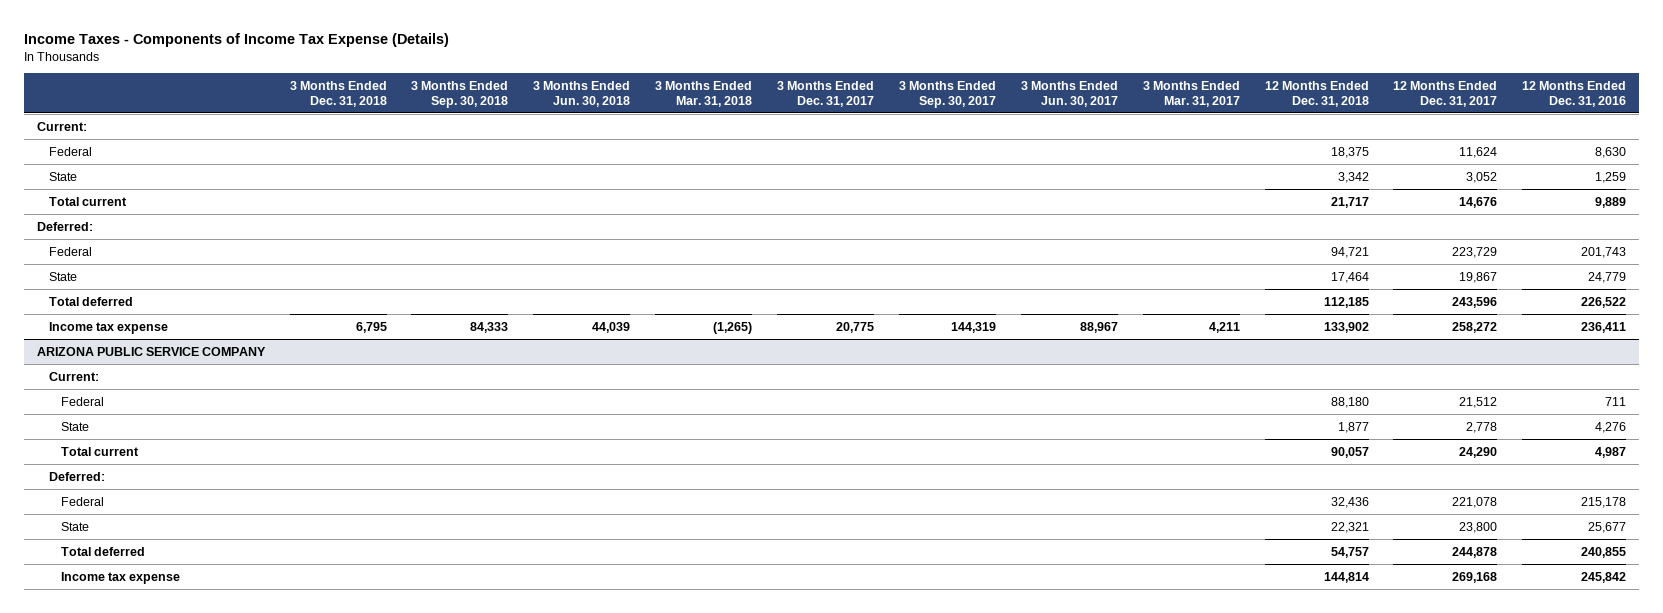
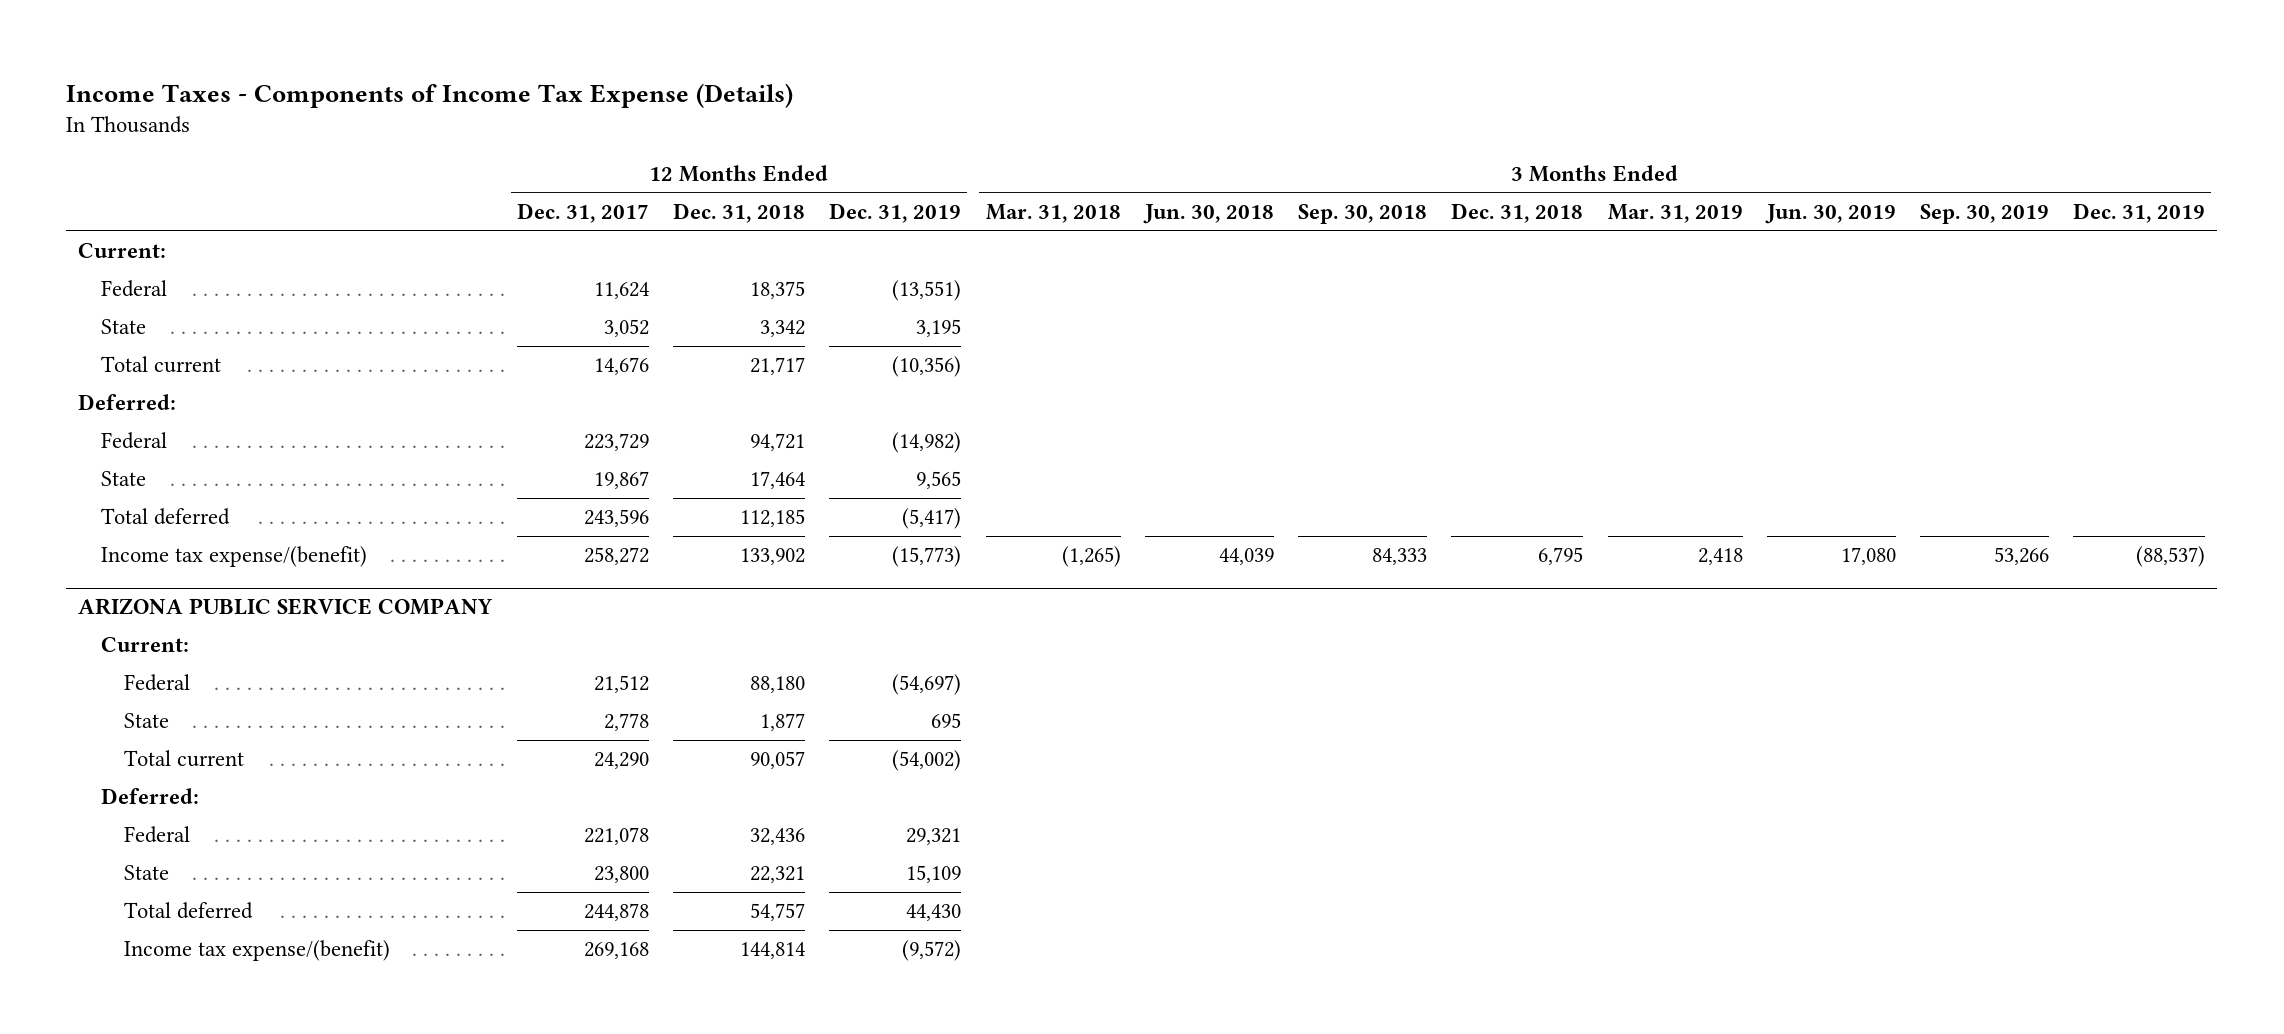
[777,80,875,107] 3 Months Ended Dec. 31, 2017 -> none
[898,80,996,108] 3 Months Ended Sep. 30, 2017 -> none
[1020,80,1118,107] 3 Months Ended Jun. 30, 2017 -> none
[1142,80,1240,107] 3 Months Ended Mar. 31, 2017 -> none
[1522,80,1627,107] 12 Months Ended Dec. 31, 2016 -> none
none -> [829,202,962,223] Dec. 31, 2019
none -> [1607,203,1743,223] Mar. 31, 2019
none -> [1764,203,1896,224] Jun. 30, 2019
none -> [1920,203,2050,224] Sep. 30, 2019
none -> [2073,202,2206,223] Dec. 31, 2019
[49,321,169,334] Income tax expense -> [101,546,368,568] Income tax expense/(benefit)
[61,571,181,584] Income tax expense -> [124,940,391,962] Income tax expense/(benefit)

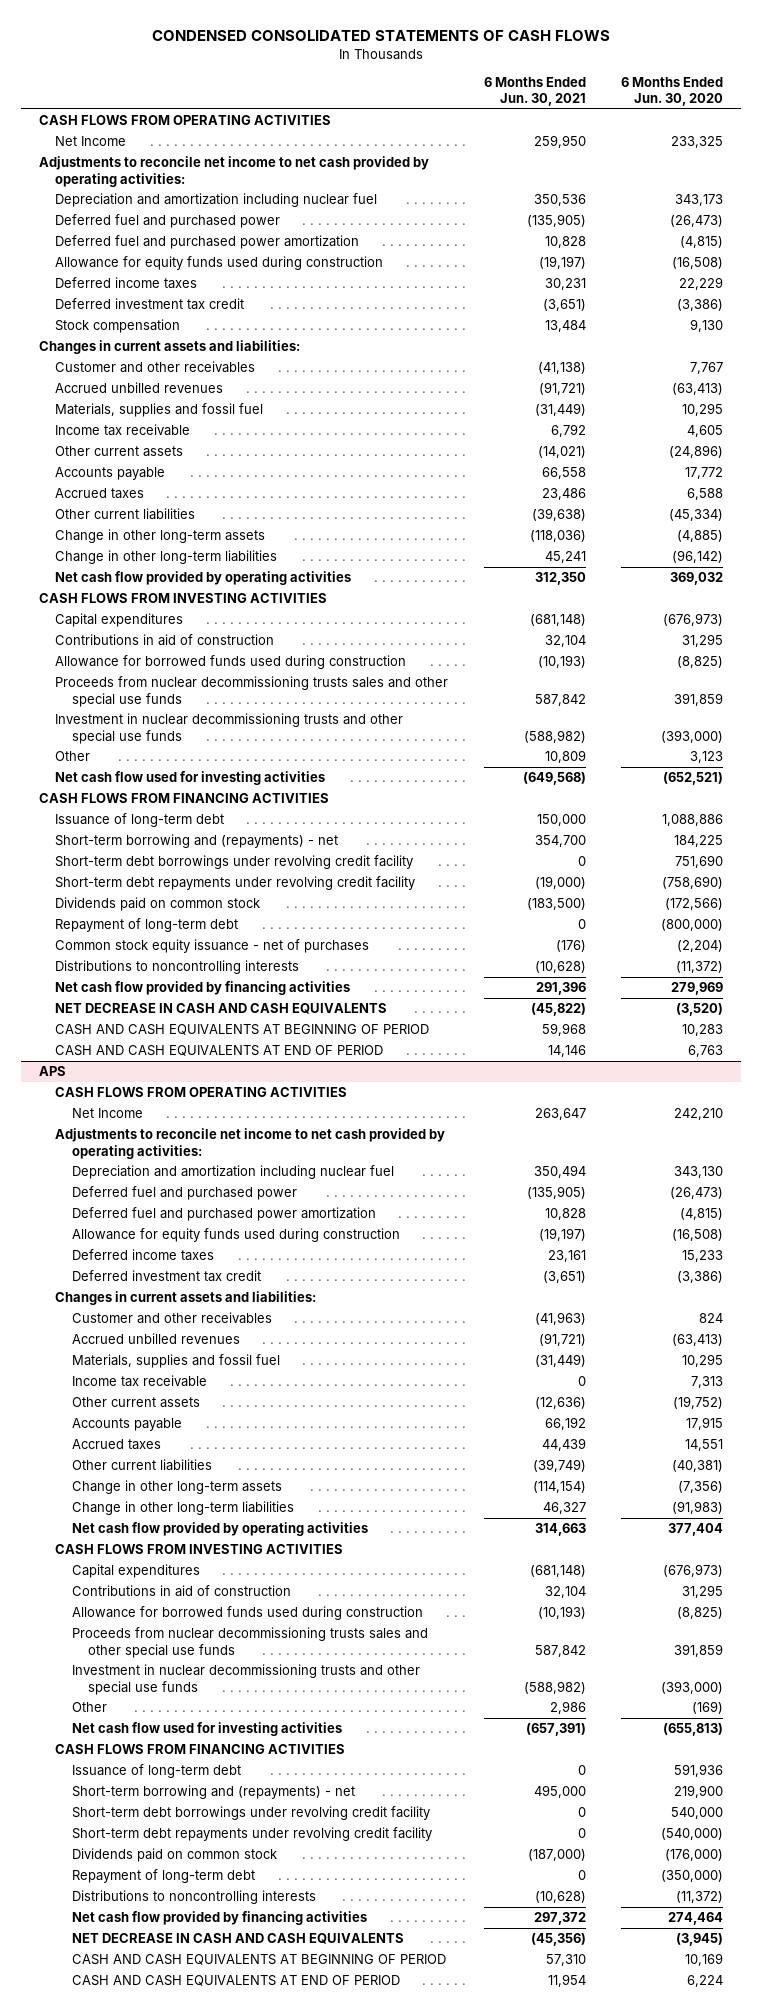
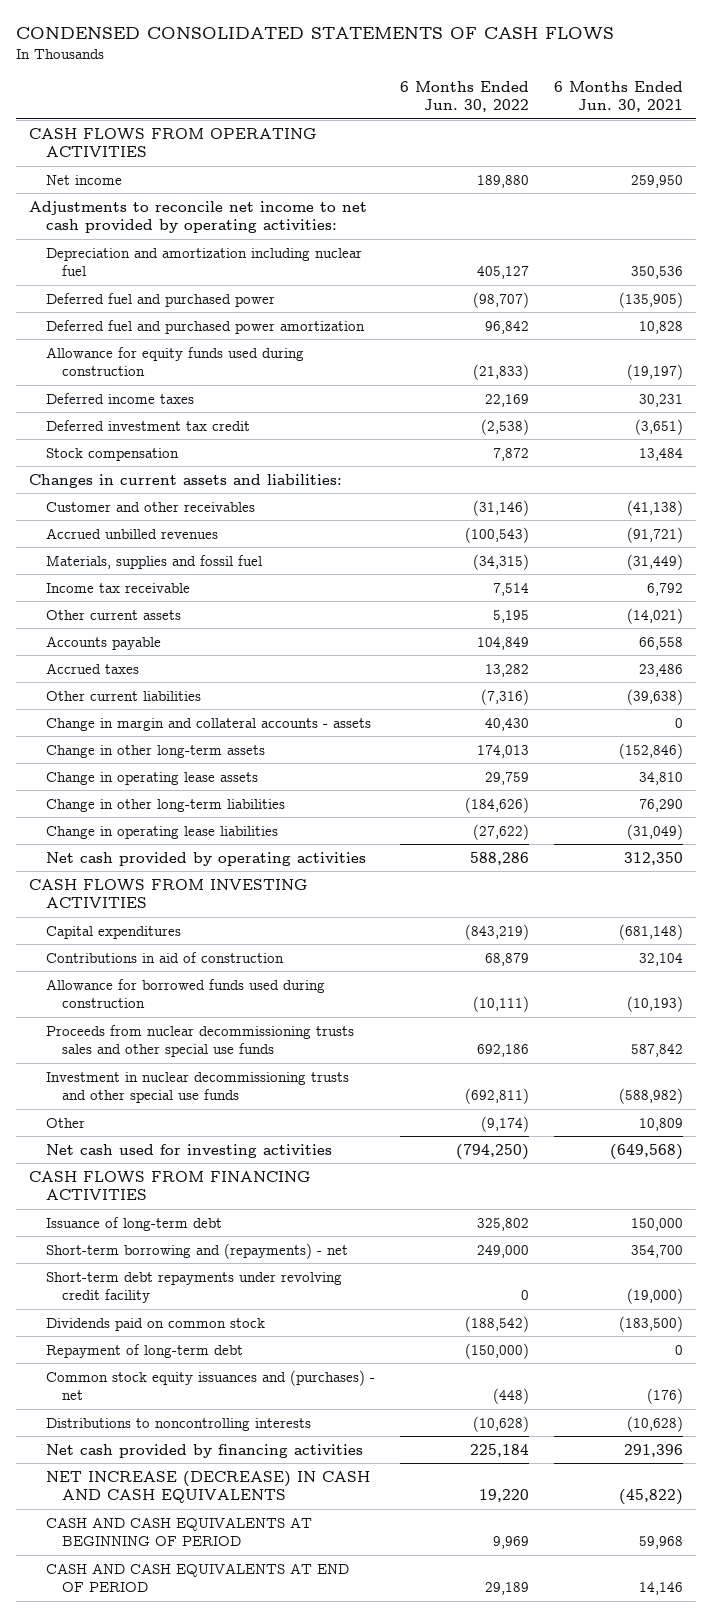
[620,76,723,107] 6 Months Ended Jun. 30, 2020 -> none
none -> [399,80,529,113] 6 Months Ended Jun. 30, 2022
[55,136,127,147] Net Income -> [45,174,122,185] Net income
none -> [45,717,371,731] Change in margin and collateral accounts - assets
[529,530,586,543] (118,036) -> [619,742,684,759] (152,846)
none -> [45,771,258,785] Change in operating lease assets
[544,551,586,564] 45,241 -> [639,798,684,812] 76,290
none -> [45,825,278,839] Change in operating lease liabilities
[55,571,352,586] Net cash flow provided by operating activities -> [45,851,366,866] Net cash provided by operating activities
[55,771,326,786] Net cash flow used for investing activities -> [45,1143,332,1158] Net cash used for investing activities
[55,855,414,870] Short-term debt borrowings under revolving credit facility -> none
[55,939,370,954] Common stock equity issuance - net of purchases -> [45,1369,375,1401] Common stock equity issuances and (purchases) - net
[55,981,351,996] Net cash flow provided by financing activities -> [45,1443,363,1458] Net cash provided by financing activities
[55,1003,388,1015] NET DECREASE IN CASH AND CASH EQUIVALENTS -> [45,1470,370,1504] NET INCREASE (DECREASE) IN CASH AND CASH EQUIVALENTS
[38,1066,66,1077] APS -> none
[55,1087,348,1098] CASH FLOWS FROM OPERATING ACTIVITIES -> none
[71,1108,143,1119] Net Income -> none
[55,1128,446,1159] Adjustments to reconcile net income to net cash provided by operating activities: -> none
[71,1165,394,1180] Depreciation and amortization including nuclear fuel -> none
[71,1186,297,1201] Deferred fuel and purchased power -> none
[71,1207,376,1222] Deferred fuel and purchased power amortization -> none
[71,1228,400,1243] Allowance for equity funds used during construction -> none
[71,1249,214,1262] Deferred income taxes -> none
[71,1270,261,1283] Deferred investment tax credit -> none
[55,1291,317,1306] Changes in current assets and liabilities: -> none
[71,1312,272,1325] Customer and other receivables -> none
[71,1333,240,1345] Accrued unbilled revenues -> none
[71,1354,280,1369] Materials, supplies and fossil fuel -> none
[71,1375,207,1388] Income tax receivable -> none
[71,1397,200,1409] Other current assets -> none
[71,1418,182,1432] Accounts payable -> none
[71,1439,161,1451] Accrued taxes -> none
[71,1459,212,1472] Other current liabilities -> none
[71,1480,282,1495] Change in other long-term assets -> none
[71,1501,294,1516] Change in other long-term liabilities -> none
[71,1522,368,1537] Net cash flow provided by operating activities -> none
[55,1544,344,1555] CASH FLOWS FROM INVESTING ACTIVITIES -> none
[71,1564,200,1579] Capital expenditures -> none
[71,1585,291,1598] Contributions in aid of construction -> none
[71,1606,423,1621] Allowance for borrowed funds used during construction -> none
[71,1627,428,1658] Proceeds from nuclear decommissioning trusts sales and other special use funds -> none
[71,1664,420,1695] Investment in nuclear decommissioning trusts and other special use funds -> none
[71,1702,107,1713] Other -> none
[71,1722,342,1737] Net cash flow used for investing activities -> none
[55,1744,346,1755] CASH FLOWS FROM FINANCING ACTIVITIES -> none
[71,1764,241,1779] Issuance of long-term debt -> none
[71,1785,355,1800] Short-term borrowing and (repayments) - net -> none
[71,1806,430,1821] Short-term debt borrowings under revolving credit facility -> none
[71,1827,432,1842] Short-term debt repayments under revolving credit facility -> none
[71,1848,277,1863] Dividends paid on common stock -> none
[71,1869,255,1884] Repayment of long-term debt -> none
[71,1890,316,1905] Distributions to noncontrolling interests -> none
[71,1911,367,1926] Net cash flow provided by financing activities -> none
[71,1933,404,1945] NET DECREASE IN CASH AND CASH EQUIVALENTS -> none
[71,1954,446,1966] CASH AND CASH EQUIVALENTS AT BEGINNING OF PERIOD -> none
[71,1975,400,1987] CASH AND CASH EQUIVALENTS AT END OF PERIOD -> none

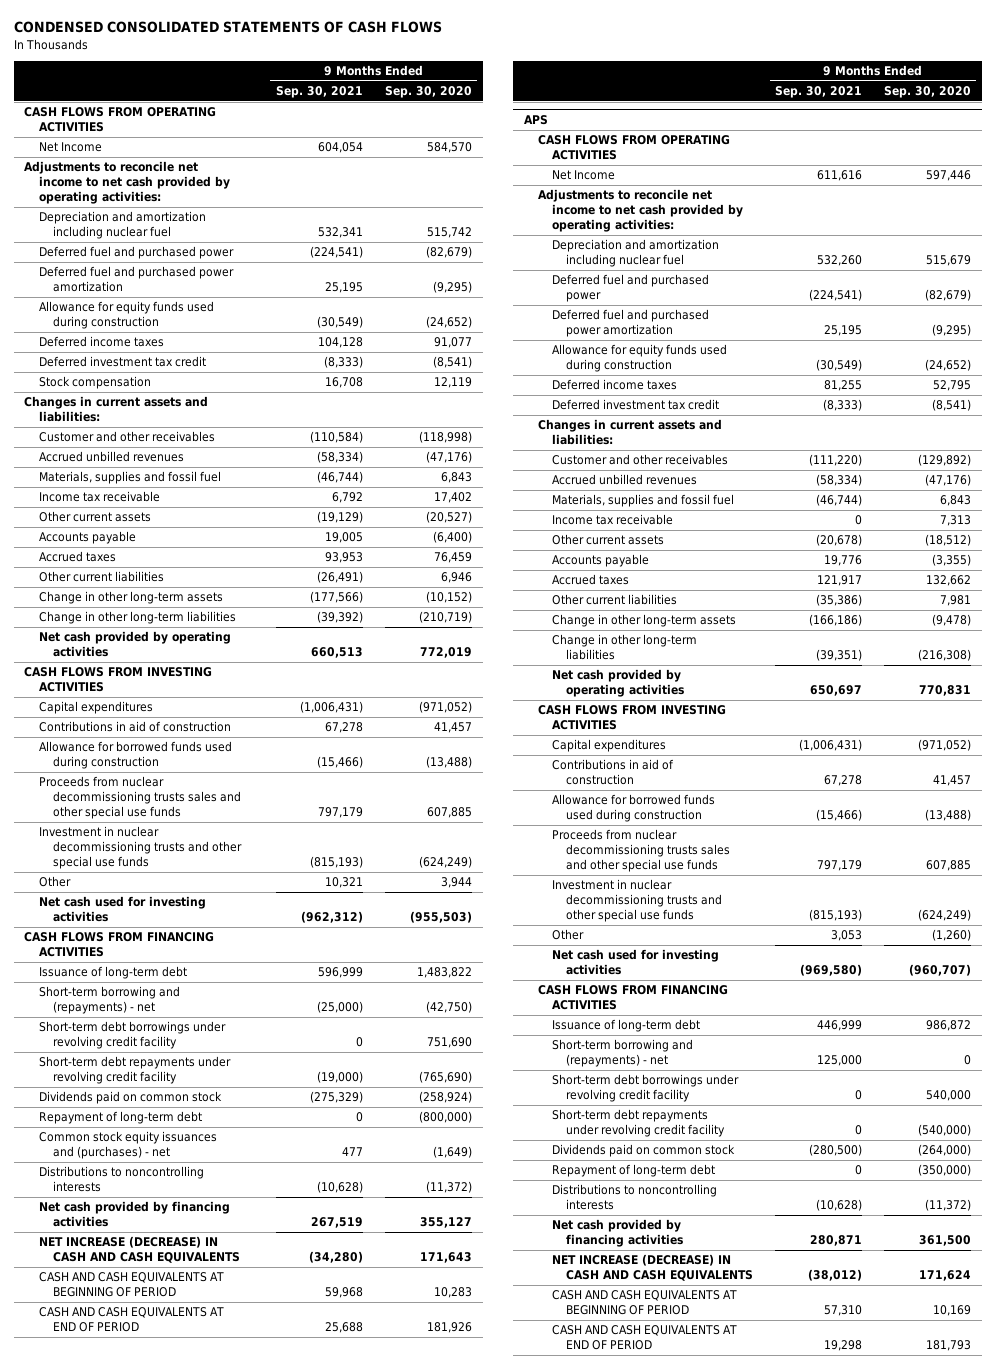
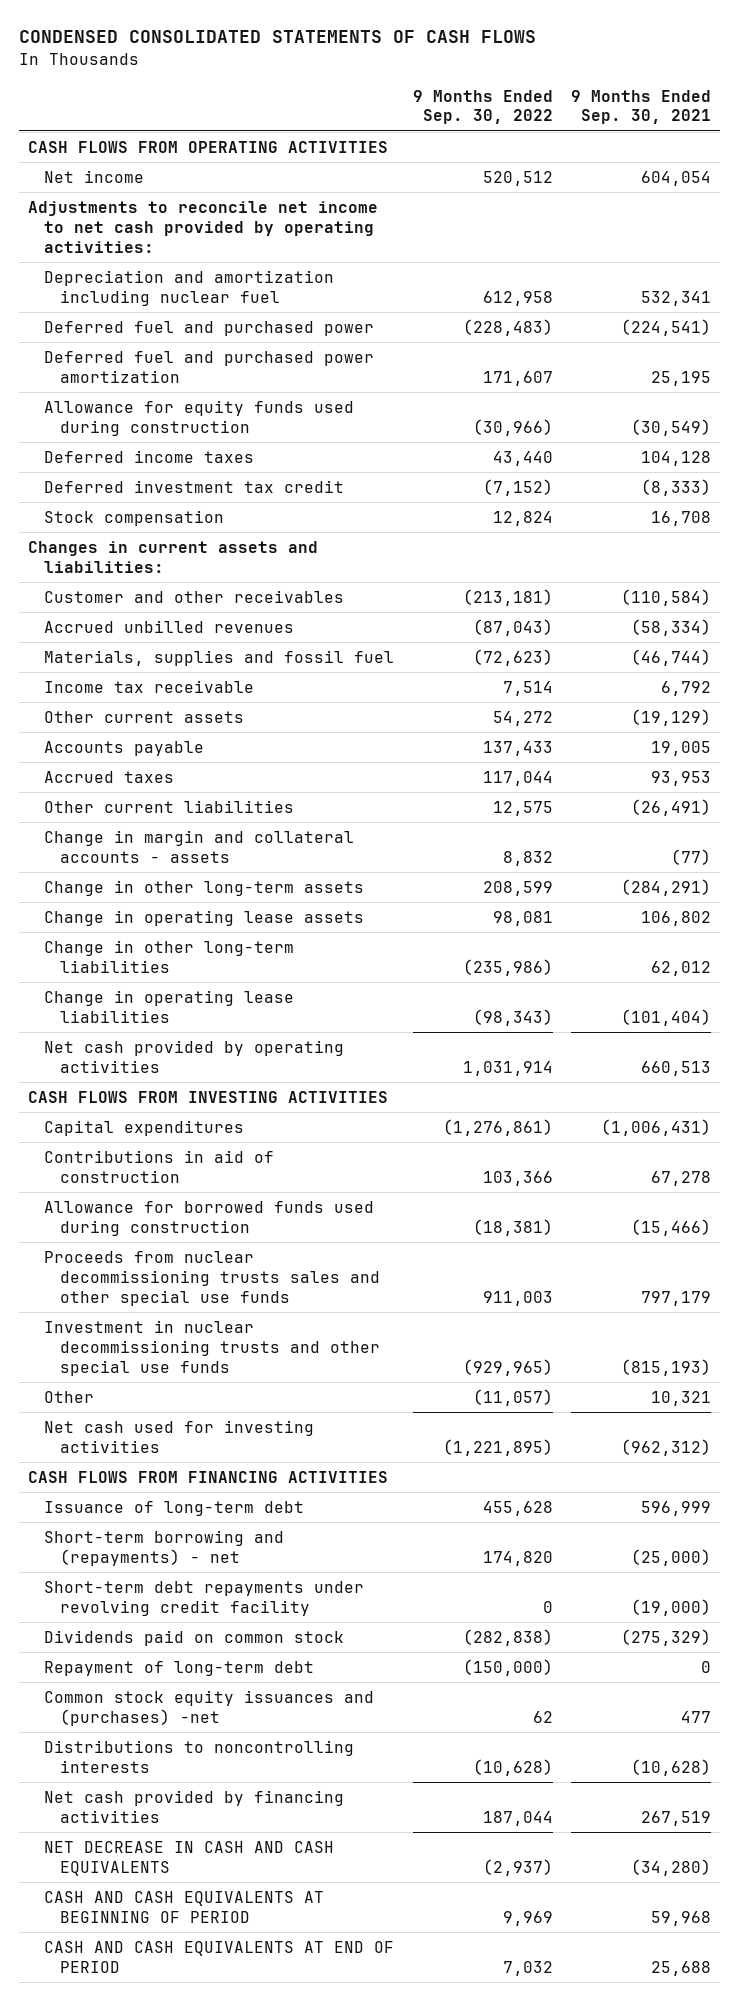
[384,86,472,99] Sep. 30, 2020 -> none
none -> [412,89,553,125] 9 Months Ended Sep. 30, 2022
[38,142,102,153] Net Income -> [44,169,145,183] Net income
none -> [44,829,355,863] Change in margin and collateral accounts - assets
[309,591,363,604] (177,566) -> [621,878,712,896] (284,291)
none -> [44,909,365,926] Change in operating lease assets
[316,611,363,624] (39,392) -> [651,960,712,976] 62,012
none -> [44,989,295,1023] Change in operating lease liabilities
[38,1021,226,1050] Short-term debt borrowings under revolving credit facility -> none
[38,1131,217,1160] Common stock equity issuances and (purchases) - net -> [44,1689,375,1726] Common stock equity issuances and (purchases) -net
[38,1236,240,1264] NET INCREASE (DECREASE) IN CASH AND CASH EQUIVALENTS -> [44,1840,335,1876] NET DECREASE IN CASH AND CASH EQUIVALENTS
[523,114,548,125] APS -> none
[537,135,730,161] CASH FLOWS FROM OPERATING ACTIVITIES -> none
[552,170,616,181] Net Income -> none
[537,189,744,233] Adjustments to reconcile net income to net cash provided by operating activities: -> none
[552,239,720,268] Depreciation and amortization including nuclear fuel -> none
[552,274,710,303] Deferred fuel and purchased power -> none
[552,309,710,338] Deferred fuel and purchased power amortization -> none
[552,344,728,373] Allowance for equity funds used during construction -> none
[552,379,678,391] Deferred income taxes -> none
[552,399,720,411] Deferred investment tax credit -> none
[537,419,722,446] Changes in current assets and liabilities: -> none
[552,454,729,466] Customer and other receivables -> none
[552,474,698,486] Accrued unbilled revenues -> none
[552,494,735,508] Materials, supplies and fossil fuel -> none
[552,514,674,526] Income tax receivable -> none
[552,534,665,546] Other current assets -> none
[552,554,650,568] Accounts payable -> none
[552,574,630,586] Accrued taxes -> none
[552,594,678,606] Other current liabilities -> none
[552,614,737,628] Change in other long-term assets -> none
[552,634,698,661] Change in other long-term liabilities -> none
[552,669,685,698] Net cash provided by operating activities -> none
[537,705,726,731] CASH FLOWS FROM INVESTING ACTIVITIES -> none
[552,739,667,753] Capital expenditures -> none
[552,759,675,786] Contributions in aid of construction -> none
[552,794,716,823] Allowance for borrowed funds used during construction -> none
[552,829,731,873] Proceeds from nuclear decommissioning trusts sales and other special use funds -> none
[552,879,723,923] Investment in nuclear decommissioning trusts and other special use funds -> none
[552,929,585,941] Other -> none
[552,949,720,976] Net cash used for investing activities -> none
[537,985,728,1011] CASH FLOWS FROM FINANCING ACTIVITIES -> none
[552,1019,701,1033] Issuance of long-term debt -> none
[552,1039,694,1068] Short-term borrowing and (repayments) - net -> none
[552,1074,740,1103] Short-term debt borrowings under revolving credit facility -> none
[552,1109,726,1138] Short-term debt repayments under revolving credit facility -> none
[552,1144,736,1158] Dividends paid on common stock -> none
[552,1164,716,1178] Repayment of long-term debt -> none
[552,1184,718,1211] Distributions to noncontrolling interests -> none
[552,1219,684,1248] Net cash provided by financing activities -> none
[552,1254,754,1282] NET INCREASE (DECREASE) IN CASH AND CASH EQUIVALENTS -> none
[552,1290,738,1316] CASH AND CASH EQUIVALENTS AT BEGINNING OF PERIOD -> none
[552,1325,738,1351] CASH AND CASH EQUIVALENTS AT END OF PERIOD -> none

